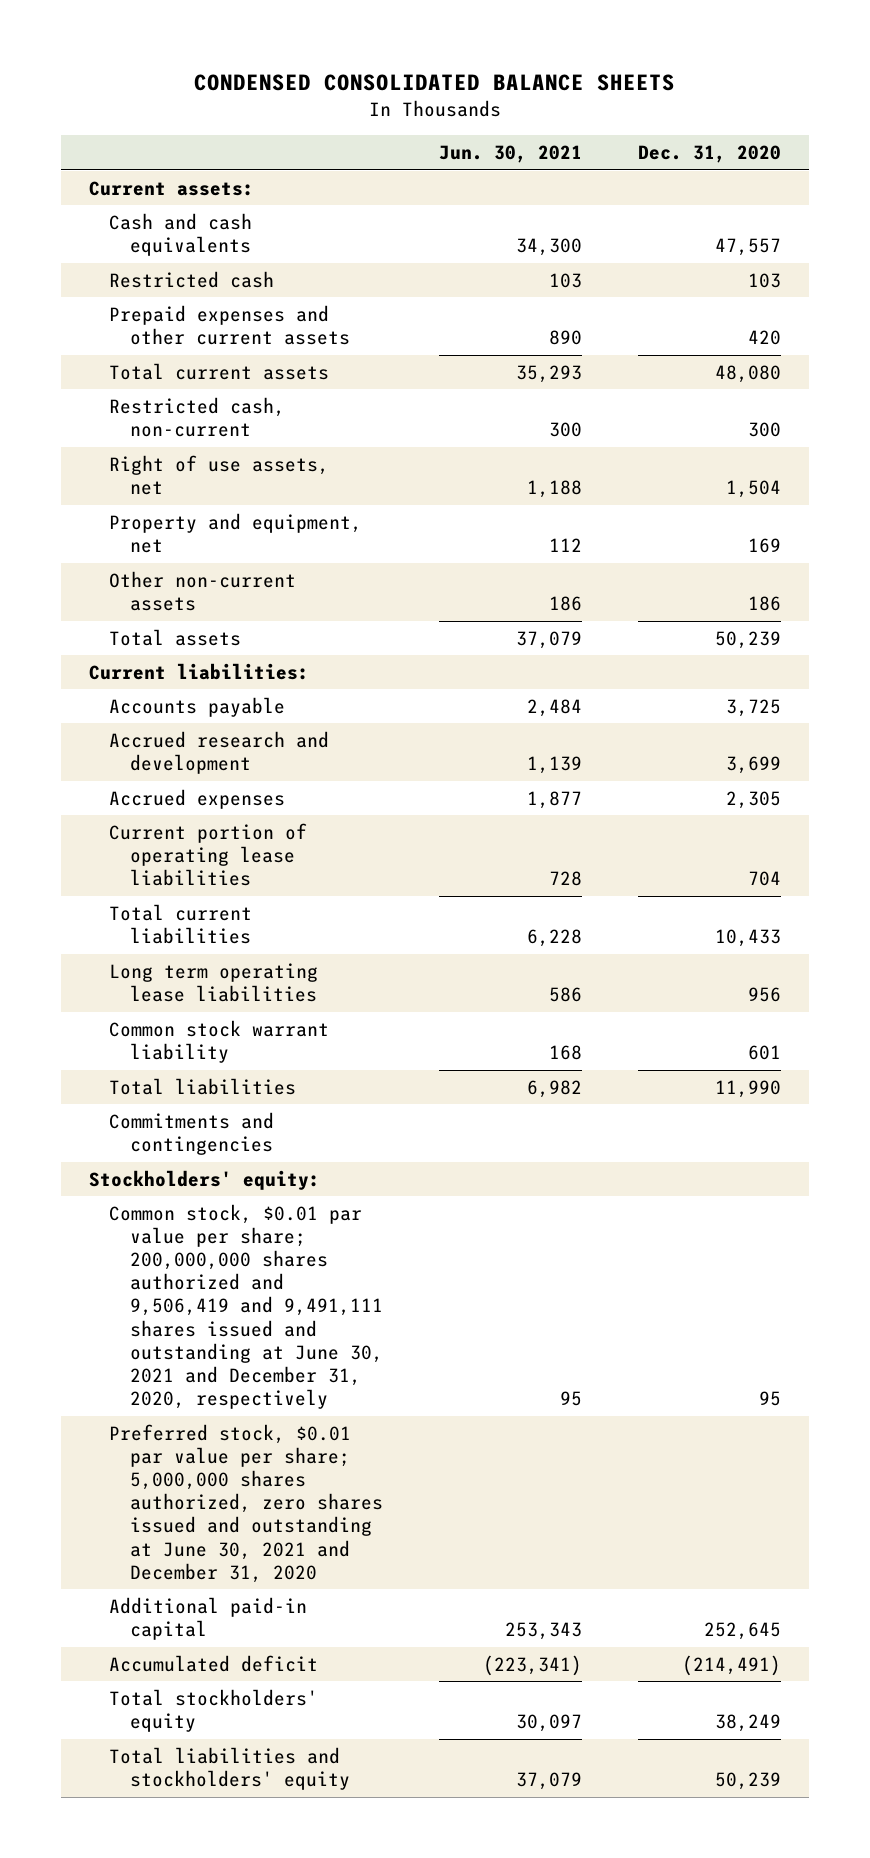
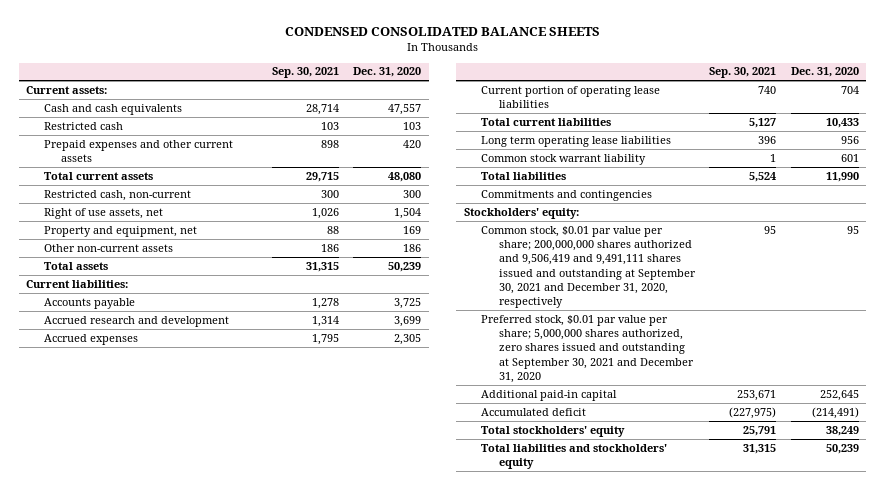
[438,144,582,163] Jun. 30, 2021 -> none
none -> [271,67,339,79] Sep. 30, 2021
[109,1203,383,1410] Common stock, $0.01 par value per share; 200,000,000 shares authorized and 9,506,419 and 9,491,111 shares issued and outstanding at June 30, 2021 and December 31, 2020, respectively -> [481,225,696,309] Common stock, $0.01 par value per share; 200,000,000 shares authorized and 9,506,419 and 9,491,111 shares issued and outstanding at September 30, 2021 and December 31, 2020, respectively
[109,1423,383,1583] Preferred stock, $0.01 par value per share; 5,000,000 shares authorized, zero shares issued and outstanding at June 30, 2021 and December 31, 2020 -> [481,314,694,384] Preferred stock, $0.01 par value per share; 5,000,000 shares authorized, zero shares issued and outstanding at September 30, 2021 and December 31, 2020

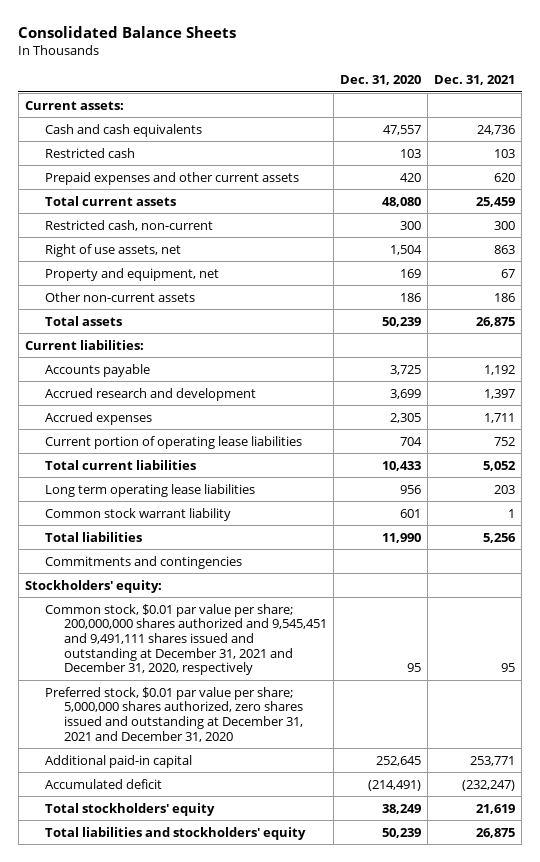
[284,27,600,37] CONDENSED CONSOLIDATED BALANCE SHEETS -> [18,25,237,38] Consolidated Balance Sheets
[271,67,339,79] Sep. 30, 2021 -> none
none -> [434,75,516,86] Dec. 31, 2021
[481,225,696,309] Common stock, $0.01 par value per share; 200,000,000 shares authorized and 9,506,419 and 9,491,111 shares issued and outstanding at September 30, 2021 and December 31, 2020, respectively -> [44,603,328,676] Common stock, $0.01 par value per share; 200,000,000 shares authorized and 9,545,451 and 9,491,111 shares issued and outstanding at December 31, 2021 and December 31, 2020, respectively
[481,314,694,384] Preferred stock, $0.01 par value per share; 5,000,000 shares authorized, zero shares issued and outstanding at September 30, 2021 and December 31, 2020 -> [44,686,304,742] Preferred stock, $0.01 par value per share; 5,000,000 shares authorized, zero shares issued and outstanding at December 31, 2021 and December 31, 2020

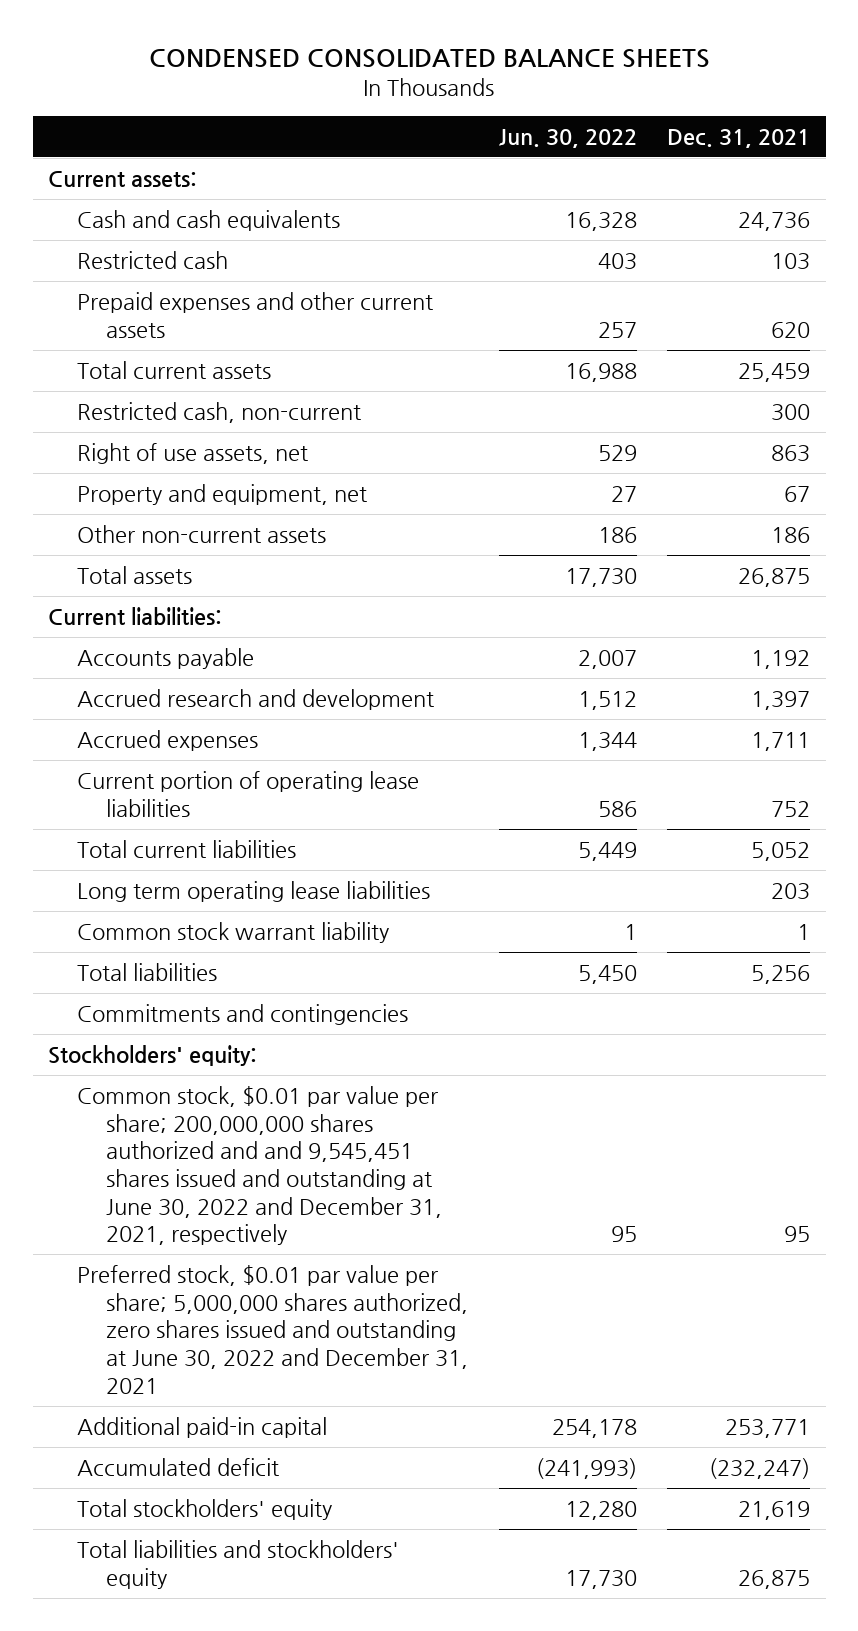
[18,25,237,38] Consolidated Balance Sheets -> [149,48,711,68] CONDENSED CONSOLIDATED BALANCE SHEETS
[340,75,422,86] Dec. 31, 2020 -> none
none -> [498,128,637,148] Jun. 30, 2022
[44,603,328,676] Common stock, $0.01 par value per share; 200,000,000 shares authorized and 9,545,451 and 9,491,111 shares issued and outstanding at December 31, 2021 and December 31, 2020, respectively -> [77,1085,443,1246] Common stock, $0.01 par value per share; 200,000,000 shares authorized and and 9,545,451 shares issued and outstanding at June 30, 2022 and December 31, 2021, respectively
[44,686,304,742] Preferred stock, $0.01 par value per share; 5,000,000 shares authorized, zero shares issued and outstanding at December 31, 2021 and December 31, 2020 -> [77,1264,469,1394] Preferred stock, $0.01 par value per share; 5,000,000 shares authorized, zero shares issued and outstanding at June 30, 2022 and December 31, 2021

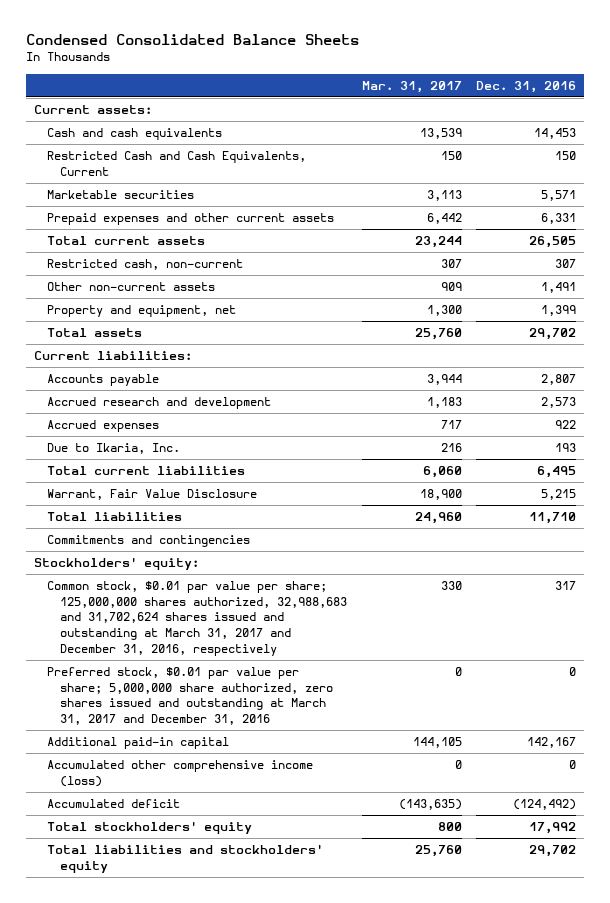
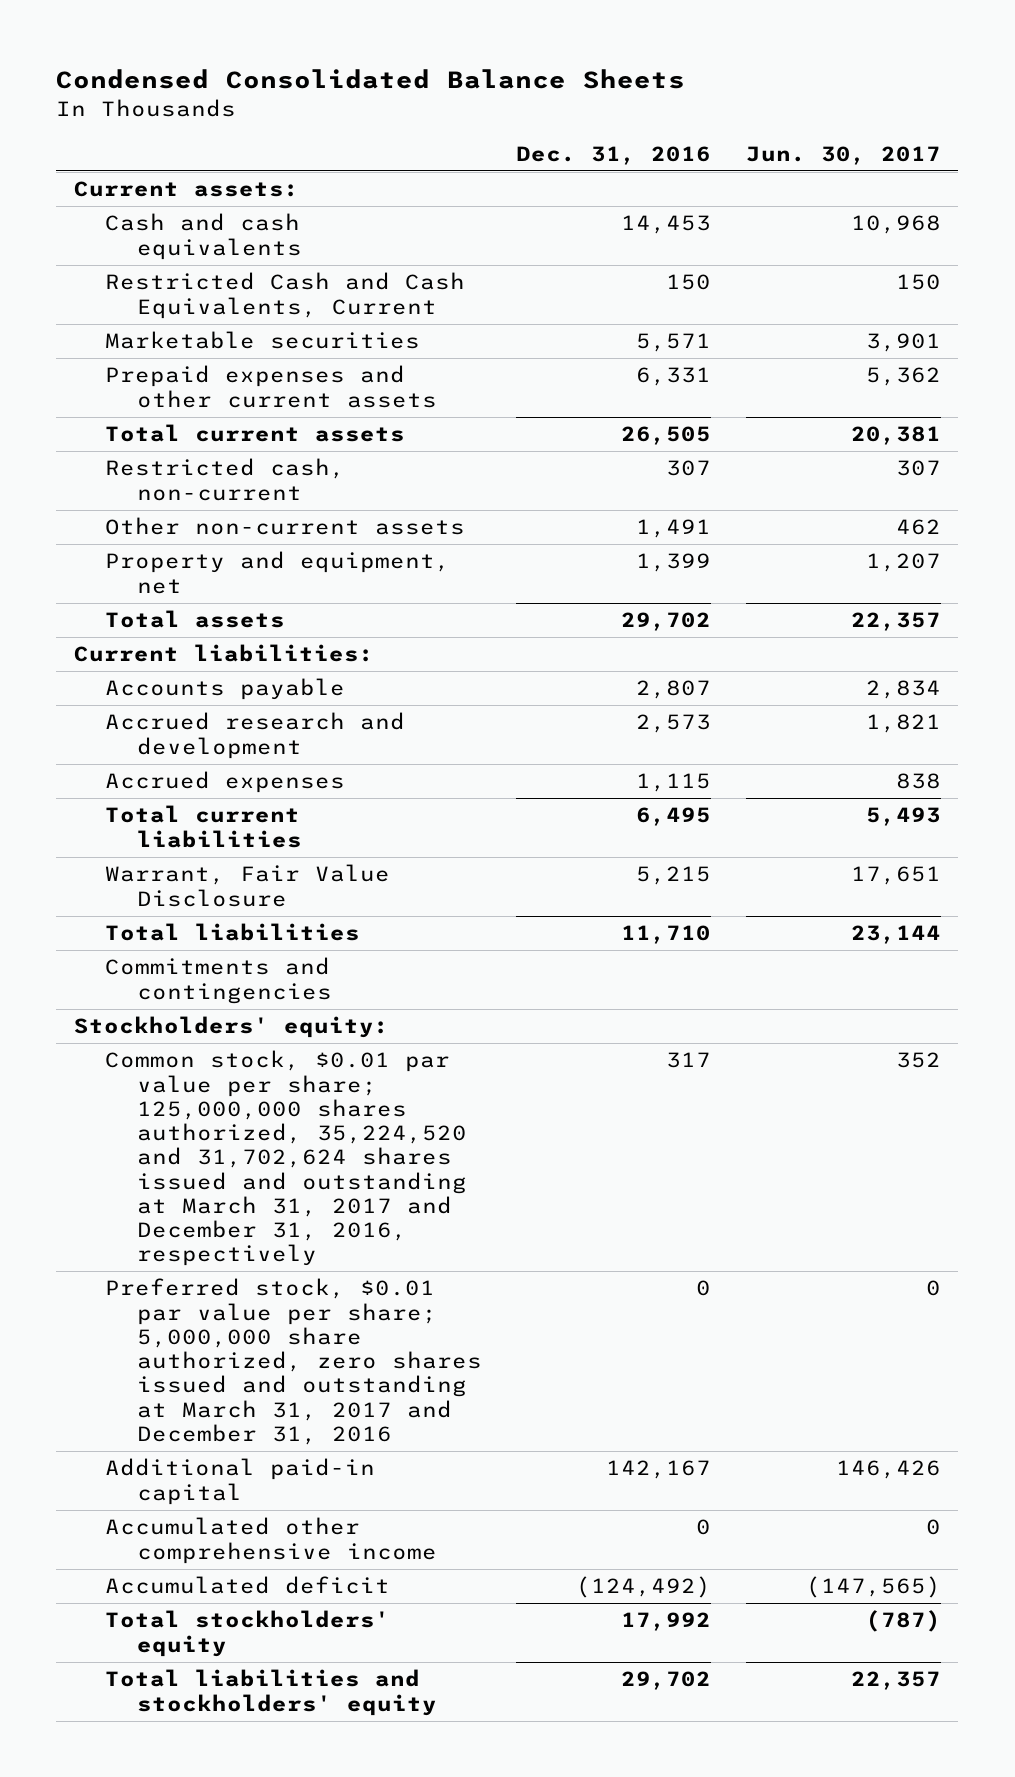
[361,80,462,93] Mar. 31, 2017 -> none
none -> [745,145,941,165] Jun. 30, 2017
[46,443,180,455] Due to Ikaria, Inc. -> none
[555,420,577,430] 922 -> [636,773,712,793] 1,115
[46,581,347,656] Common stock, $0.01 par value per share; 125,000,000 shares authorized, 32,988,683 and 31,702,624 shares issued and outstanding at March 31, 2017 and December 31, 2016, respectively -> [105,1050,467,1267] Common stock, $0.01 par value per share; 125,000,000 shares authorized, 35,224,520 and 31,702,624 shares issued and outstanding at March 31, 2017 and December 31, 2016, respectively
[46,760,313,787] Accumulated other comprehensive income (loss) -> [105,1517,437,1564] Accumulated other comprehensive income

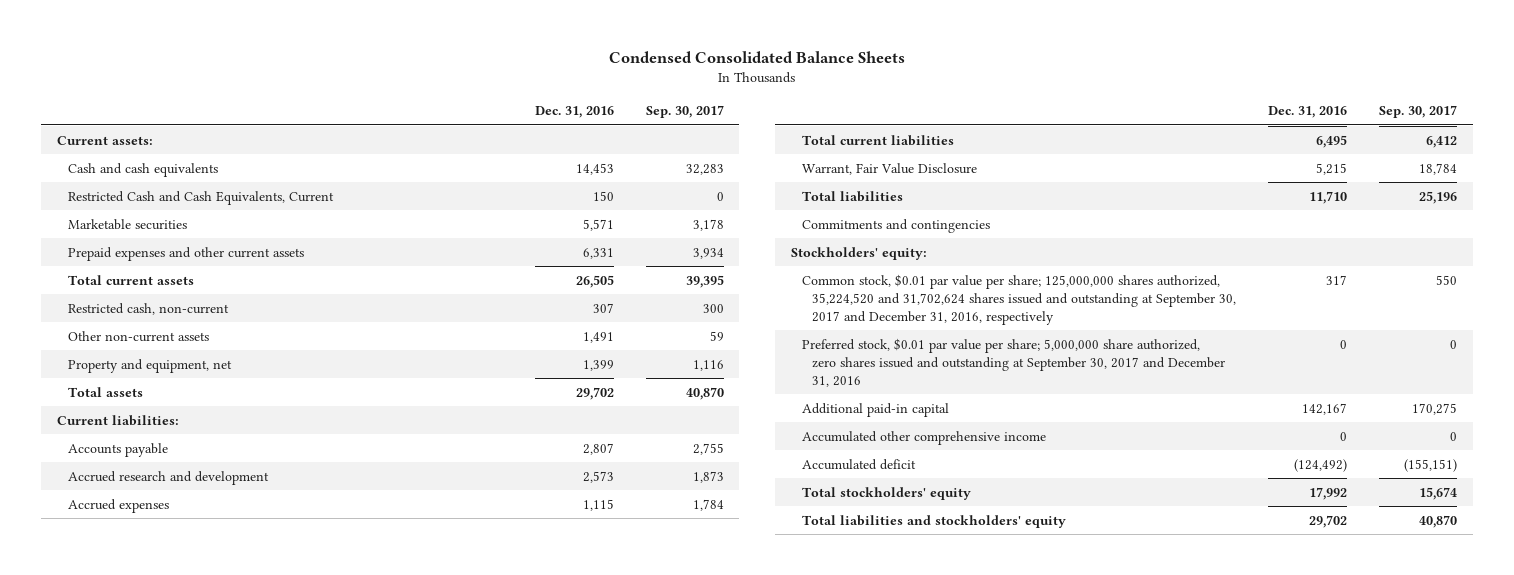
[745,145,941,165] Jun. 30, 2017 -> none
none -> [645,105,724,119] Sep. 30, 2017
[105,1050,467,1267] Common stock, $0.01 par value per share; 125,000,000 shares authorized, 35,224,520 and 31,702,624 shares issued and outstanding at March 31, 2017 and December 31, 2016, respectively -> [801,273,1237,326] Common stock, $0.01 par value per share; 125,000,000 shares authorized, 35,224,520 and 31,702,624 shares issued and outstanding at September 30, 2017 and December 31, 2016, respectively
[105,1278,482,1445] Preferred stock, $0.01 par value per share; 5,000,000 share authorized, zero shares issued and outstanding at March 31, 2017 and December 31, 2016 -> [801,337,1226,388] Preferred stock, $0.01 par value per share; 5,000,000 share authorized, zero shares issued and outstanding at September 30, 2017 and December 31, 2016

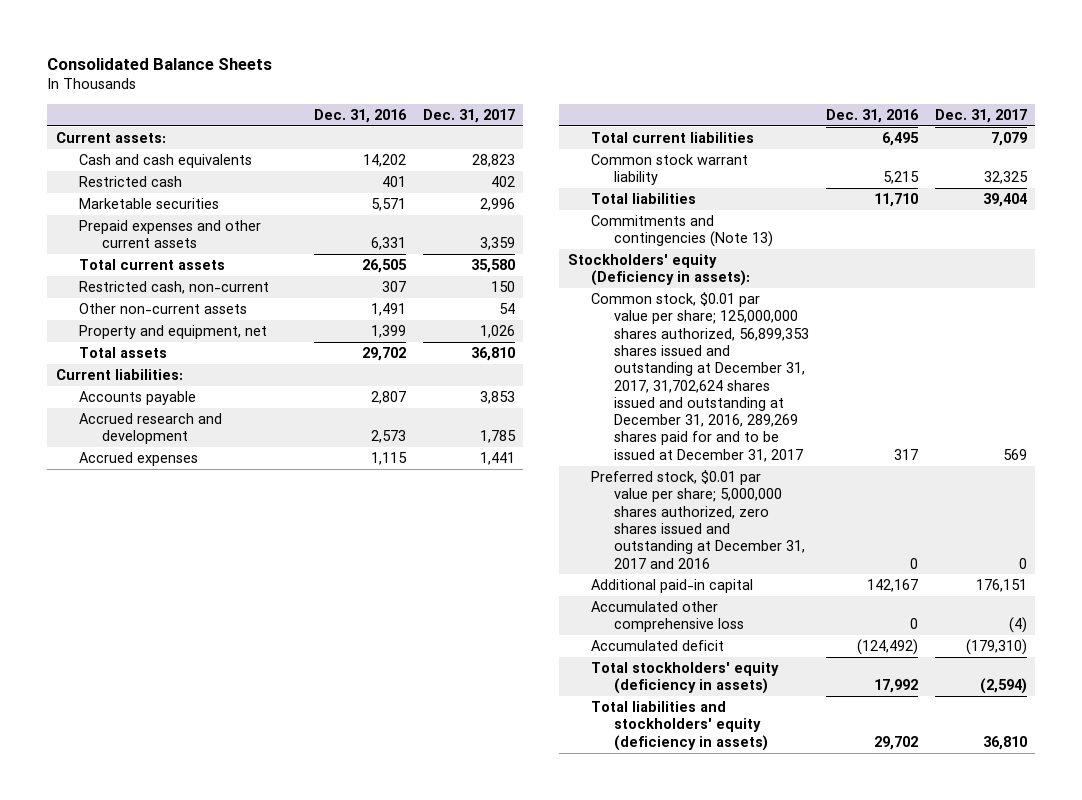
[609,51,906,64] Condensed Consolidated Balance Sheets -> [47,57,273,70] Consolidated Balance Sheets
[645,105,724,119] Sep. 30, 2017 -> none
none -> [422,109,515,124] Dec. 31, 2017
[575,162,614,175] 14,453 -> [362,154,406,168] 14,202
[67,190,334,205] Restricted Cash and Cash Equivalents, Current -> [78,176,182,188] Restricted cash
[592,190,614,201] 150 -> [381,176,406,188] 401
[801,162,977,175] Warrant, Fair Value Disclosure -> [590,154,748,186] Common stock warrant liability
[801,218,990,233] Commitments and contingencies -> [590,215,773,248] Commitments and contingencies (Note 13)
[790,246,927,260] Stockholders' equity: -> [567,254,750,287] Stockholders' equity (Deficiency in assets):
[801,273,1237,326] Common stock, $0.01 par value per share; 125,000,000 shares authorized, 35,224,520 and 31,702,624 shares issued and outstanding at September 30, 2017 and December 31, 2016, respectively -> [590,292,809,462] Common stock, $0.01 par value per share; 125,000,000 shares authorized, 56,899,353 shares issued and outstanding at December 31, 2017, 31,702,624 shares issued and outstanding at December 31, 2016, 289,269 shares paid for and to be issued at December 31, 2017
[801,337,1226,388] Preferred stock, $0.01 par value per share; 5,000,000 share authorized, zero shares issued and outstanding at September 30, 2017 and December 31, 2016 -> [590,470,805,569] Preferred stock, $0.01 par value per share; 5,000,000 shares authorized, zero shares issued and outstanding at December 31, 2017 and 2016
[801,430,1046,445] Accumulated other comprehensive income -> [590,601,744,633] Accumulated other comprehensive loss
[801,486,971,500] Total stockholders' equity -> [590,662,779,695] Total stockholders' equity (deficiency in assets)
[801,514,1066,528] Total liabilities and stockholders' equity -> [590,701,768,751] Total liabilities and stockholders' equity (deficiency in assets)

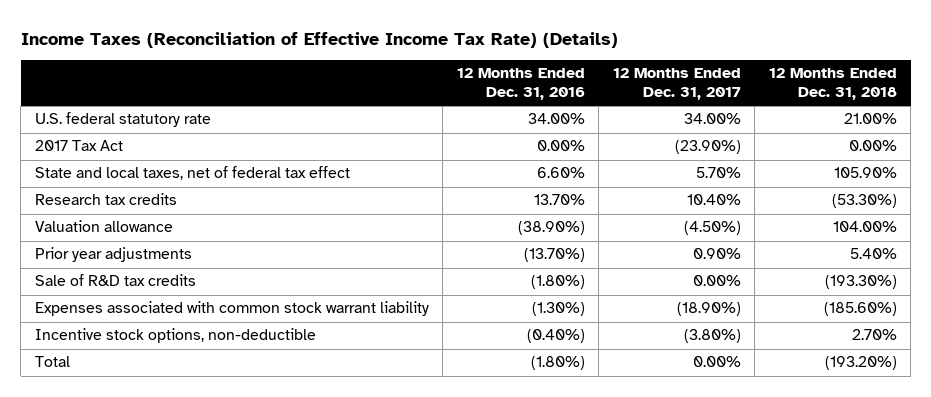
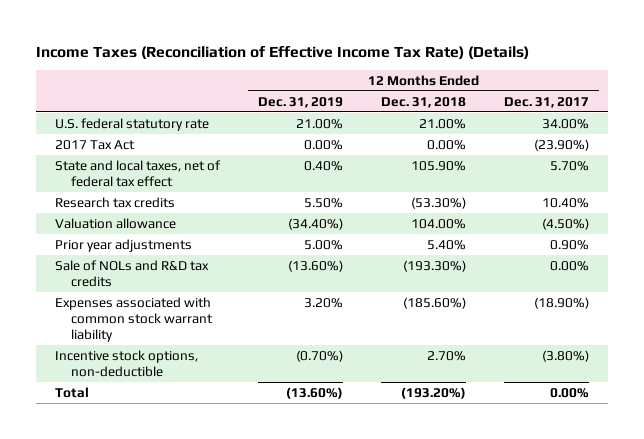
[456,68,585,101] 12 Months Ended Dec. 31, 2016 -> none
none -> [257,96,343,108] Dec. 31, 2019
[34,274,196,287] Sale of R&D tax credits -> [54,259,209,287] Sale of NOLs and R&D tax credits

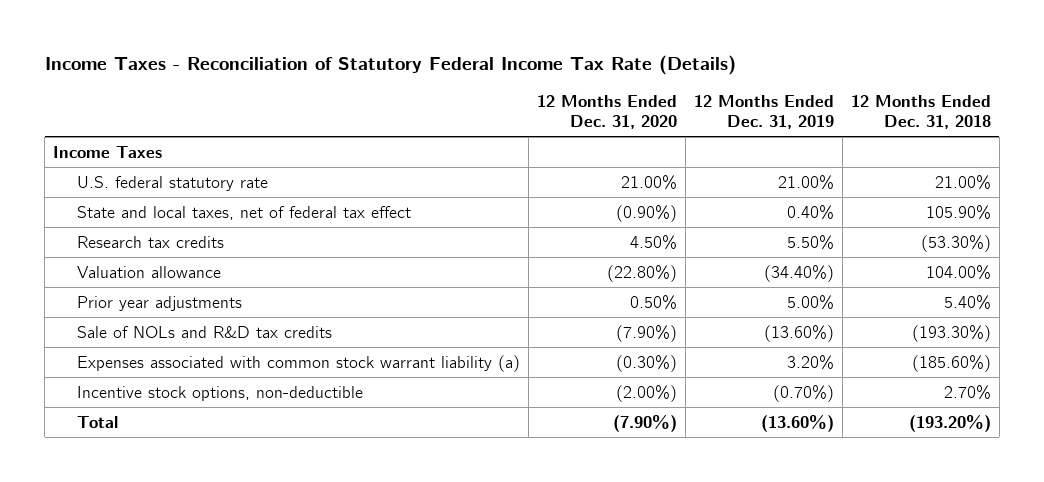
[35,45,529,59] Income Taxes (Reconciliation of Effective Income Tax Rate) (Details) -> [44,55,736,76] Income Taxes - Reconciliation of Statutory Federal Income Tax Rate (Details)
[504,96,590,108] Dec. 31, 2017 -> none
none -> [536,95,677,129] 12 Months Ended Dec. 31, 2020
none -> [53,145,163,158] Income Taxes
[54,139,135,150] 2017 Tax Act -> none
[54,296,213,342] Expenses associated with common stock warrant liability -> [76,354,520,372] Expenses associated with common stock warrant liability (a)

